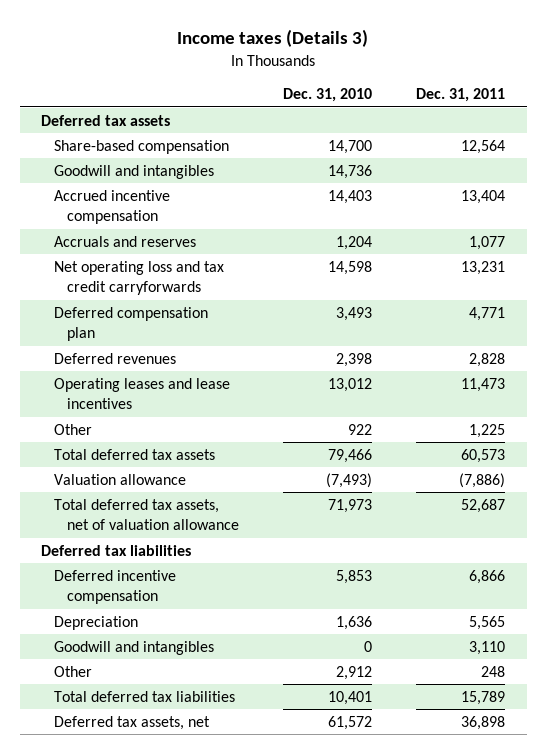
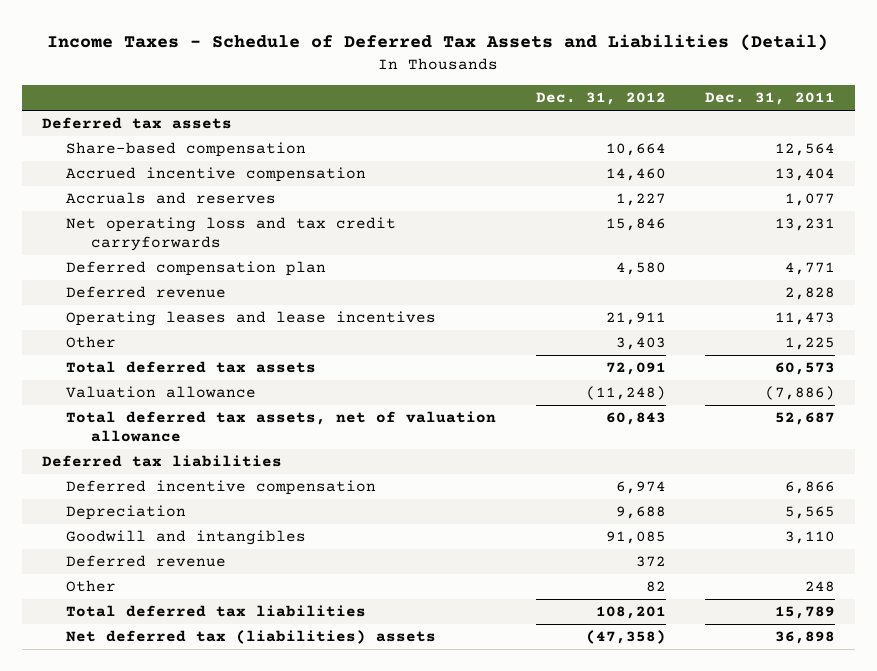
[177,29,369,48] Income taxes (Details 3) -> [47,34,829,52] Income Taxes - Schedule of Deferred Tax Assets and Liabilities (Detail)
[283,88,373,103] Dec. 31, 2010 -> none
none -> [535,92,666,106] Dec. 31, 2012
[54,164,215,179] Goodwill and intangibles -> none
[54,352,177,364] Deferred revenues -> [66,286,227,299] Deferred revenue
none -> [66,555,227,568] Deferred revenue
[54,715,211,730] Deferred tax assets, net -> [66,630,437,645] Net deferred tax (liabilities) assets

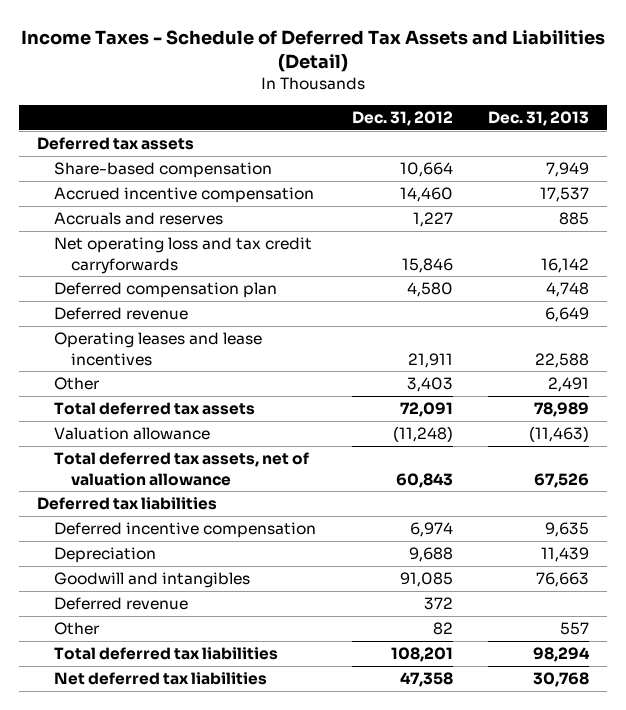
[705,92,836,106] Dec. 31, 2011 -> none
none -> [488,111,590,127] Dec. 31, 2013
[66,630,437,645] Net deferred tax (liabilities) assets -> [53,672,267,686] Net deferred tax liabilities
[585,630,666,645] (47,358) -> [399,672,453,688] 47,358

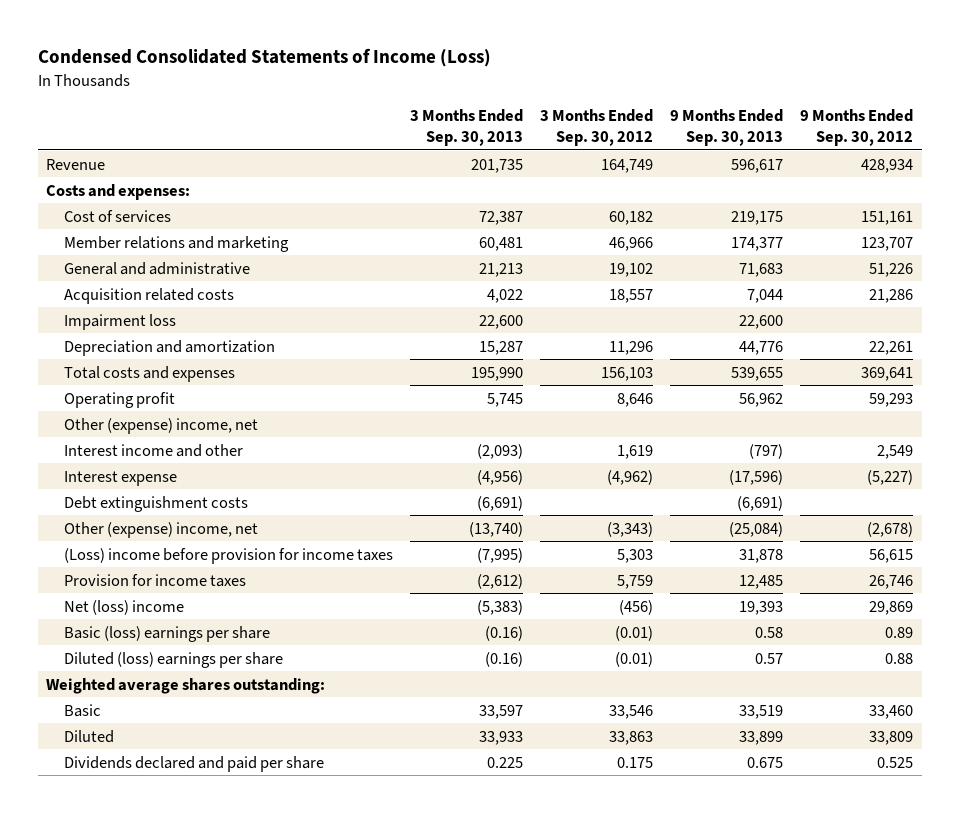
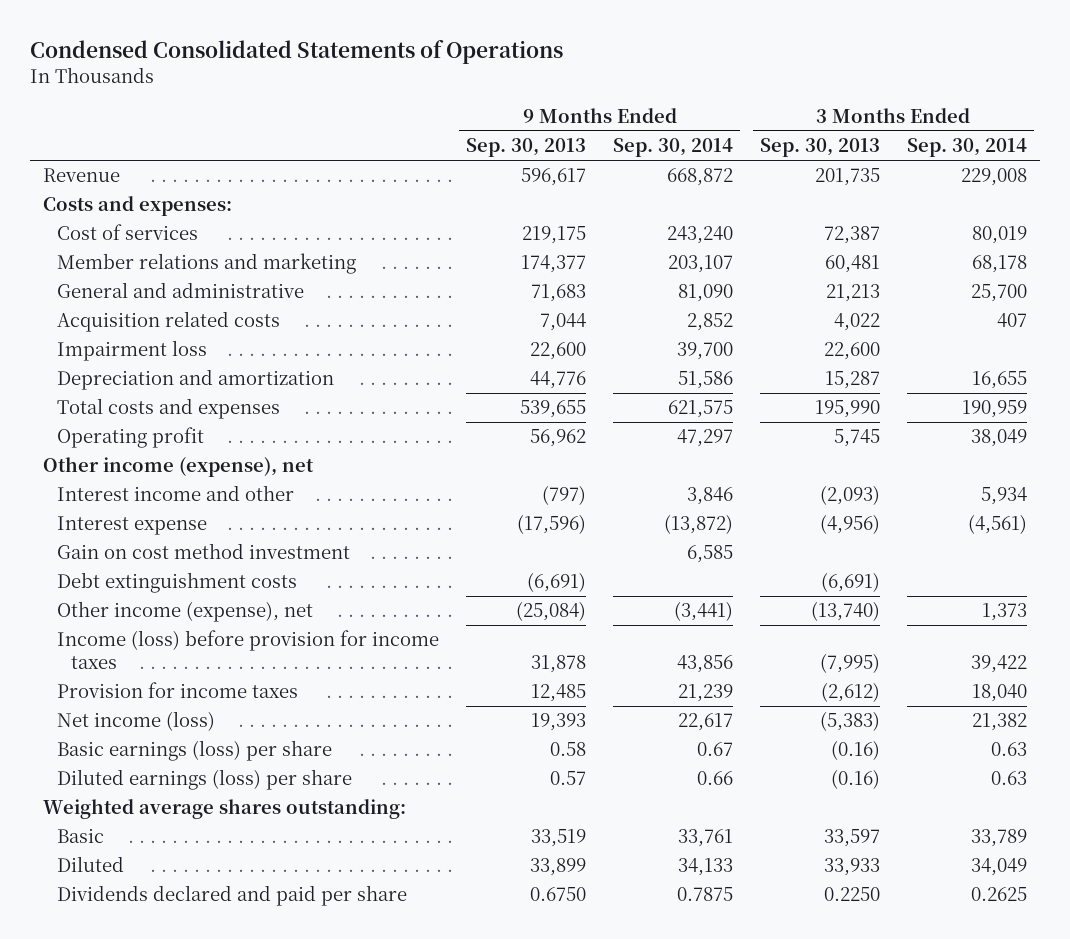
[37,48,491,68] Condensed Consolidated Statements of Income (Loss) -> [29,40,563,65] Condensed Consolidated Statements of Operations
[540,108,654,147] 3 Months Ended Sep. 30, 2012 -> none
[800,108,914,147] 9 Months Ended Sep. 30, 2012 -> none
none -> [613,138,734,158] Sep. 30, 2014
none -> [906,138,1027,158] Sep. 30, 2014
[64,417,259,434] Other (expense) income, net -> [43,457,315,478] Other income (expense), net
none -> [57,543,351,560] Gain on cost method investment
[64,521,259,538] Other (expense) income, net -> [57,601,314,623] Other income (expense), net
[64,547,394,564] (Loss) income before provision for income taxes -> [57,630,440,670] Income (loss) before provision for income taxes
[64,599,185,615] Net (loss) income -> [57,711,216,732] Net income (loss)
[64,625,271,642] Basic (loss) earnings per share -> [57,740,333,762] Basic earnings (loss) per share
[64,651,284,668] Diluted (loss) earnings per share -> [57,769,353,791] Diluted earnings (loss) per share
[487,756,524,768] 0.225 -> [824,887,881,902] 0.2250
[747,756,784,768] 0.675 -> [530,887,587,902] 0.6750

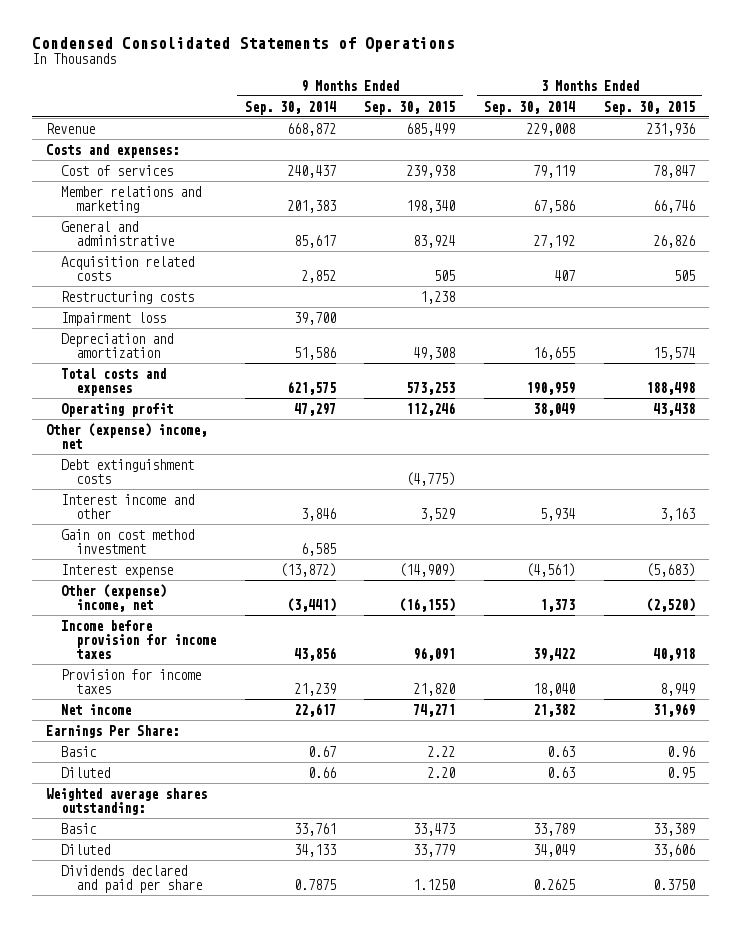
[466,138,587,158] Sep. 30, 2013 -> none
[760,138,881,158] Sep. 30, 2013 -> none
none -> [364,100,456,115] Sep. 30, 2015
none -> [604,100,696,115] Sep. 30, 2015
[667,226,734,245] 243,240 -> [286,164,336,178] 240,437
[971,226,1027,245] 80,019 -> [533,164,576,178] 79,119
[668,255,734,274] 203,107 -> [286,199,336,213] 201,383
[971,255,1027,274] 68,178 -> [533,199,576,213] 67,586
[678,284,734,303] 81,090 -> [293,234,336,248] 85,617
[970,284,1027,303] 25,700 -> [533,234,576,248] 27,192
none -> [60,290,194,304] Restructuring costs
[43,457,315,478] Other income (expense), net -> [46,422,208,449] Other (expense) income, net
[57,572,298,594] Debt extinguishment costs -> [60,458,194,484] Debt extinguishment costs
[57,516,208,536] Interest expense -> [60,563,173,578] Interest expense
[57,601,314,623] Other income (expense), net -> [60,583,166,612] Other (expense) income, net
[57,630,440,670] Income (loss) before provision for income taxes -> [60,619,216,659] Income before provision for income taxes
[57,711,216,732] Net income (loss) -> [60,703,131,715] Net income
none -> [46,724,180,738] Earnings Per Share:
[57,740,333,762] Basic earnings (loss) per share -> [60,745,97,757] Basic
[57,769,353,791] Diluted earnings (loss) per share -> [60,766,110,778] Diluted

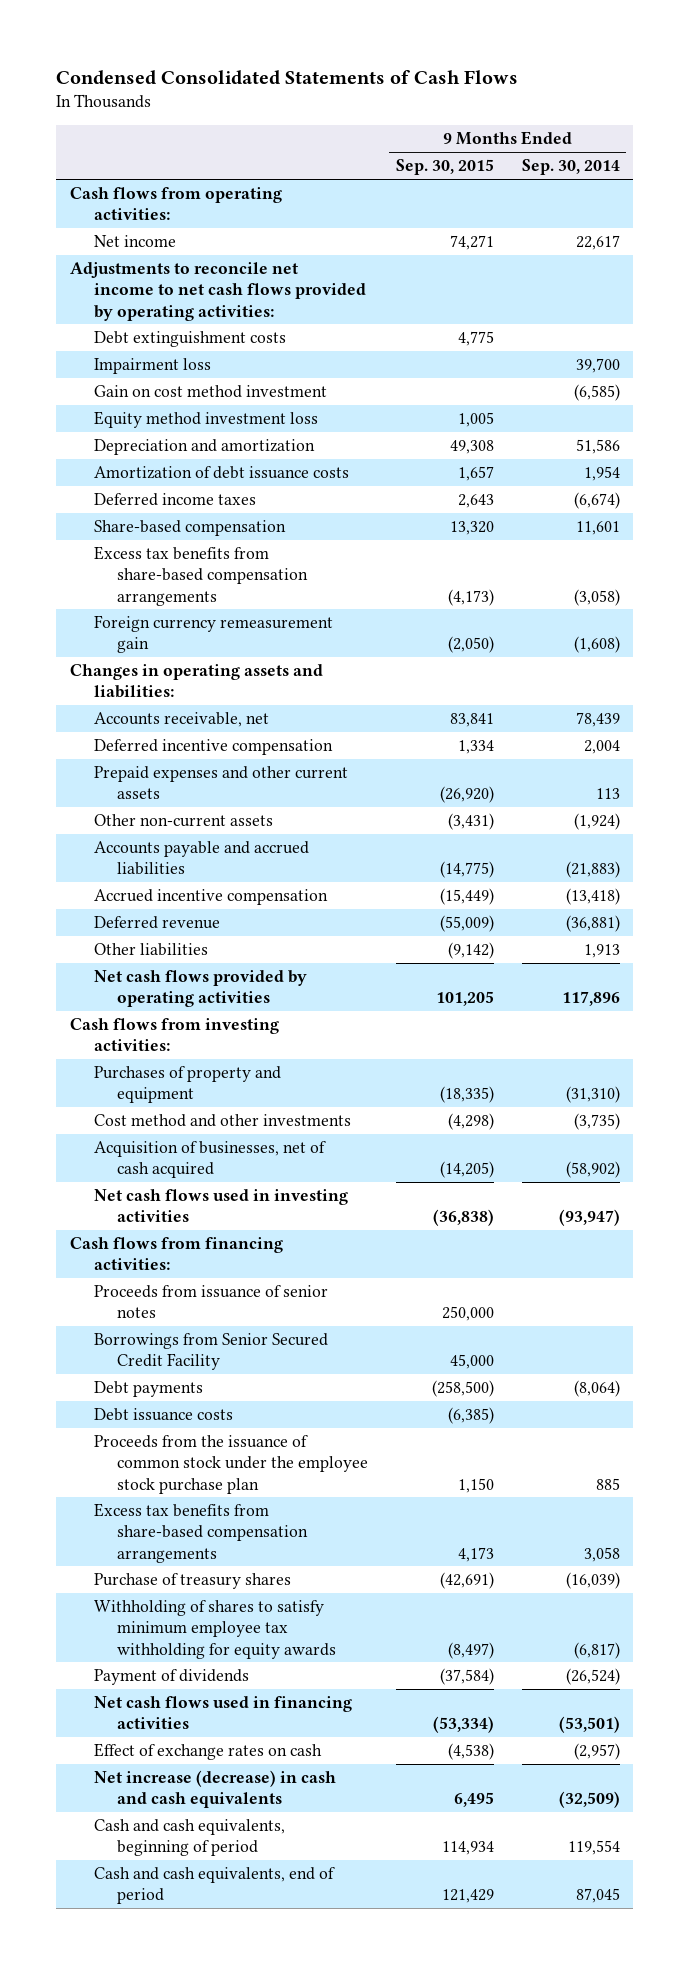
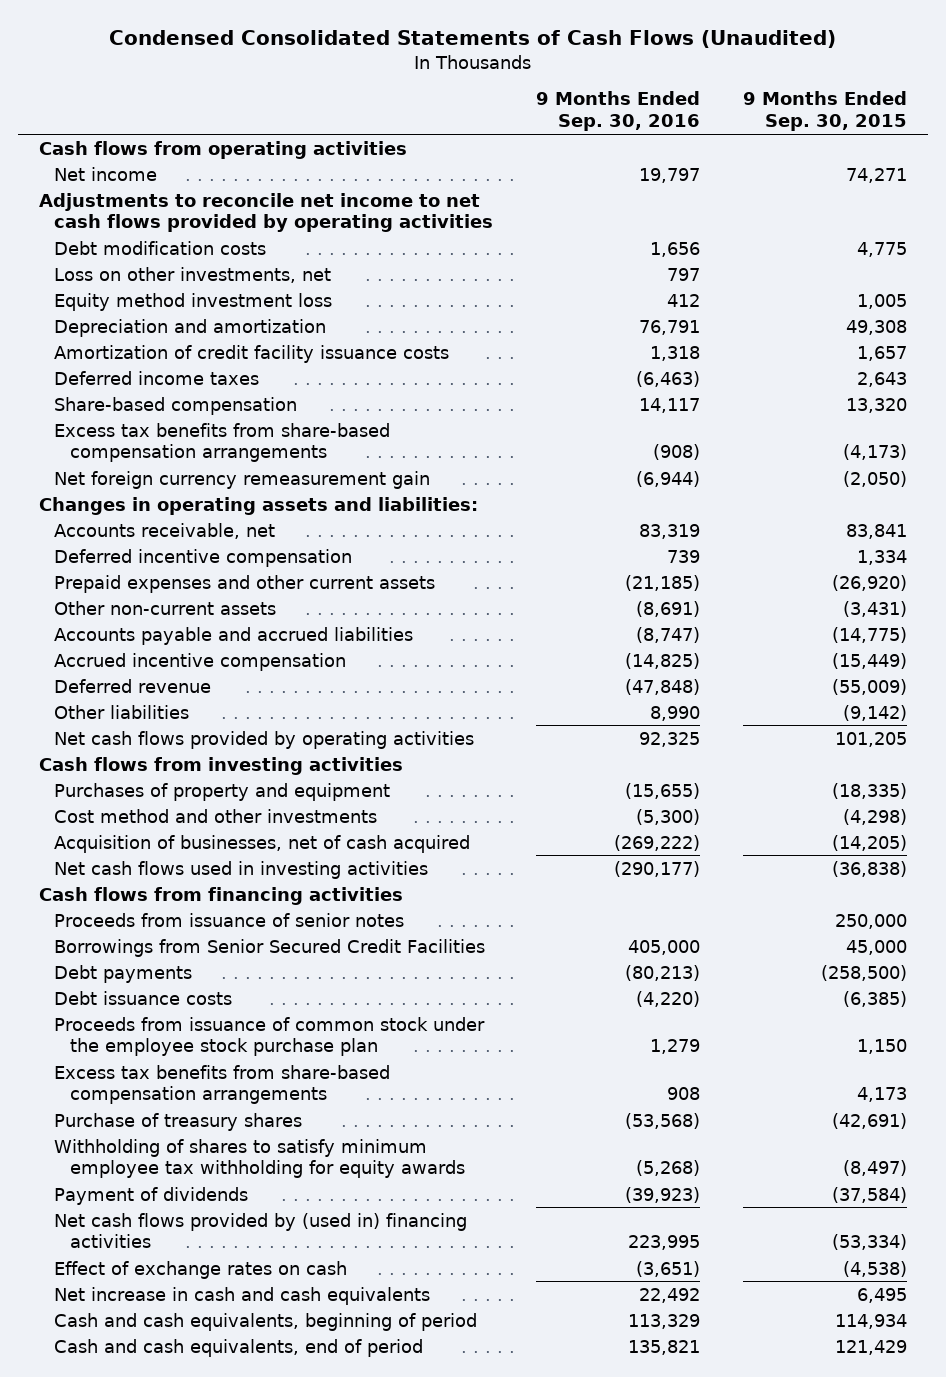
[56,69,519,85] Condensed Consolidated Statements of Cash Flows -> [108,29,836,48] Condensed Consolidated Statements of Cash Flows (Unaudited)
[521,159,620,176] Sep. 30, 2014 -> none
none -> [535,91,700,132] 9 Months Ended Sep. 30, 2016
[70,187,283,221] Cash flows from operating activities: -> [39,140,408,159] Cash flows from operating activities
[93,358,211,375] Impairment loss -> none
[93,385,327,399] Gain on cost method investment -> none
[70,262,366,321] Adjustments to reconcile net income to net cash flows provided by operating activities: -> [39,192,494,233] Adjustments to reconcile net income to net cash flows provided by operating activities
[93,331,286,348] Debt extinguishment costs -> [54,240,267,255] Debt modification costs
none -> [54,266,332,283] Loss on other investments, net
[93,466,349,480] Amortization of debt issuance costs -> [54,344,450,363] Amortization of credit facility issuance costs
[93,615,333,654] Foreign currency remeasurement gain -> [54,470,431,489] Net foreign currency remeasurement gain
[70,1018,280,1052] Cash flows from investing activities: -> [39,756,404,775] Cash flows from investing activities
[70,1237,284,1271] Cash flows from financing activities: -> [39,886,404,905] Cash flows from financing activities
[93,1333,328,1371] Borrowings from Senior Secured Credit Facility -> [54,938,486,957] Borrowings from Senior Secured Credit Facilities
[93,1435,369,1494] Proceeds from the issuance of common stock under the employee stock purchase plan -> [54,1016,486,1057] Proceeds from issuance of common stock under the employee stock purchase plan
[93,1696,352,1730] Net cash flows used in financing activities -> [54,1212,468,1249] Net cash flows provided by (used in) financing activities
[93,1770,336,1809] Net increase (decrease) in cash and cash equivalents -> [54,1286,431,1305] Net increase in cash and cash equivalents

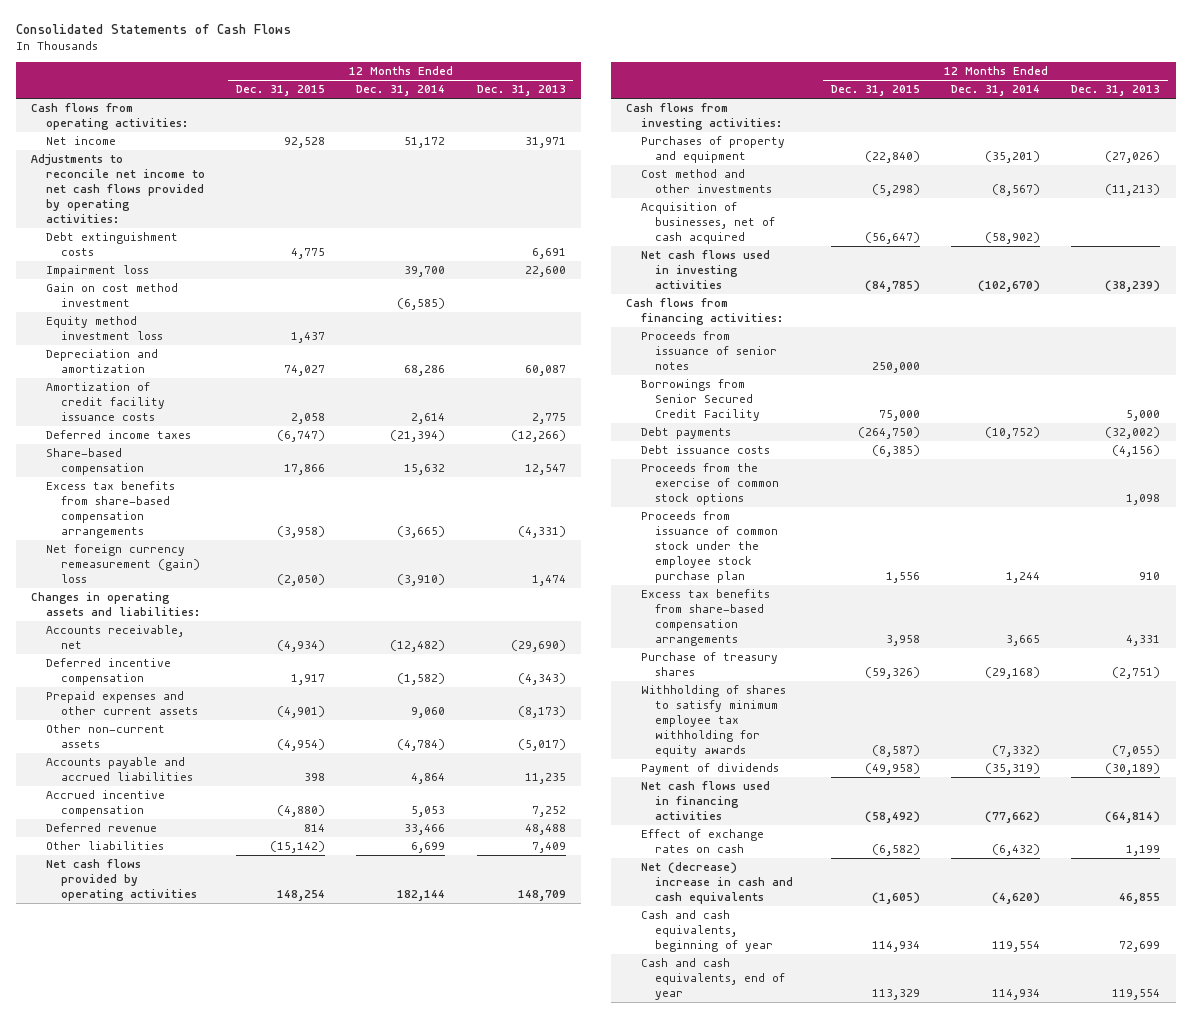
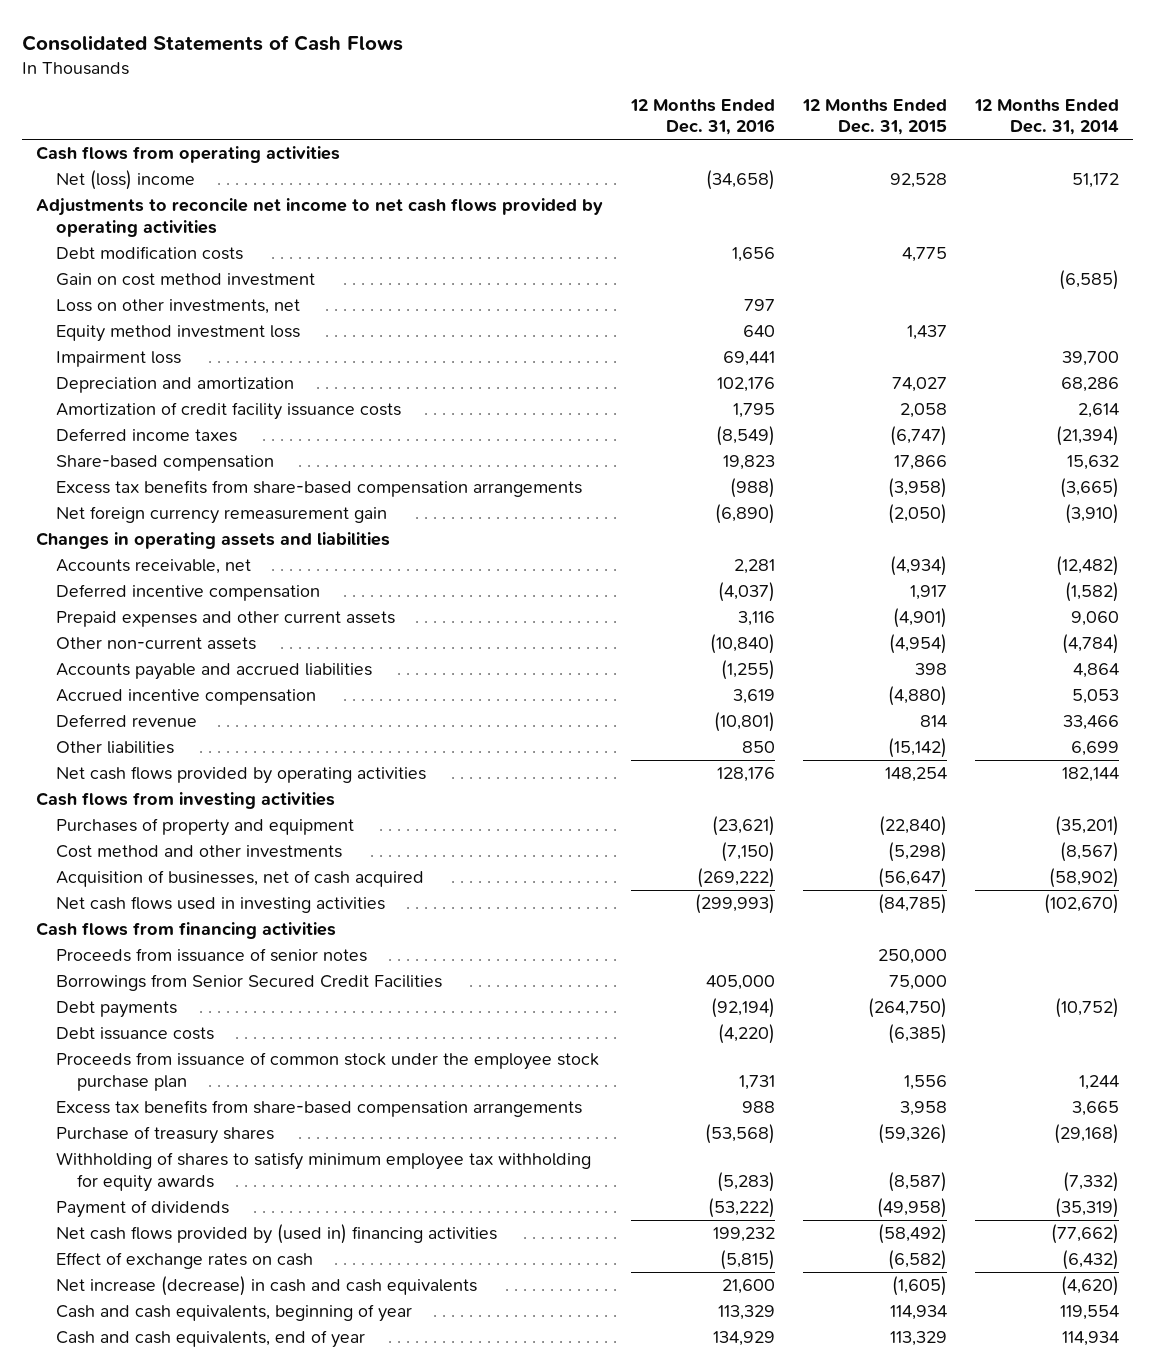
[476,85,566,97] Dec. 31, 2013 -> none
none -> [630,98,776,136] 12 Months Ended Dec. 31, 2016
[31,103,189,130] Cash flows from operating activities: -> [36,146,341,164] Cash flows from operating activities
[46,136,117,146] Net income -> [56,170,196,191] Net (loss) income
[31,154,206,223] Adjustments to reconcile net income to net cash flows provided by operating activities: -> [36,198,604,237] Adjustments to reconcile net income to net cash flows provided by operating activities
[46,232,179,256] Debt extinguishment costs -> [56,246,244,261] Debt modification costs
none -> [56,299,301,315] Loss on other investments, net
[46,265,150,278] Impairment loss -> [56,351,182,368] Impairment loss
[46,544,200,583] Net foreign currency remeasurement (gain) loss -> [56,506,388,525] Net foreign currency remeasurement gain
[31,592,201,616] Changes in operating assets and liabilities: -> [36,532,391,550] Changes in operating assets and liabilities
[626,103,782,130] Cash flows from investing activities: -> [36,792,336,810] Cash flows from investing activities
[626,298,783,325] Cash flows from financing activities: -> [36,922,337,940] Cash flows from financing activities
[640,379,761,421] Borrowings from Senior Secured Credit Facility -> [56,974,443,992] Borrowings from Senior Secured Credit Facilities
[640,463,780,505] Proceeds from the exercise of common stock options -> none
[640,781,770,820] Net cash flows used in financing activities -> [56,1224,498,1245] Net cash flows provided by (used in) financing activities
[640,862,794,904] Net (decrease) increase in cash and cash equivalents -> [56,1276,478,1297] Net increase (decrease) in cash and cash equivalents

